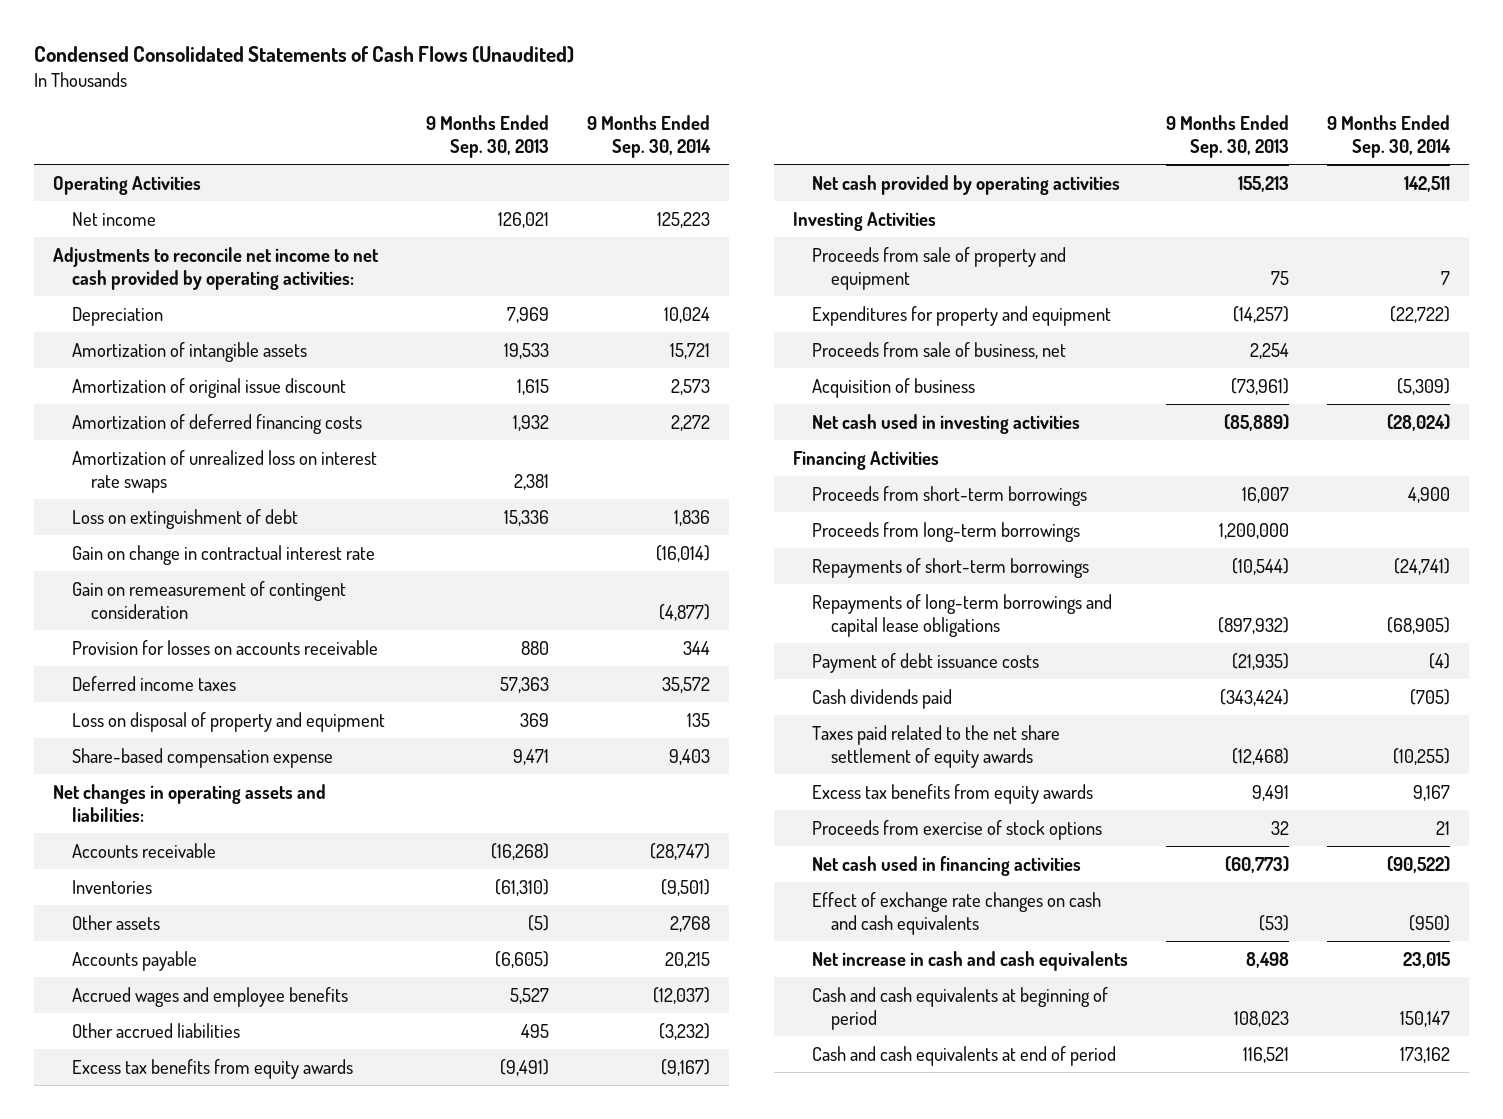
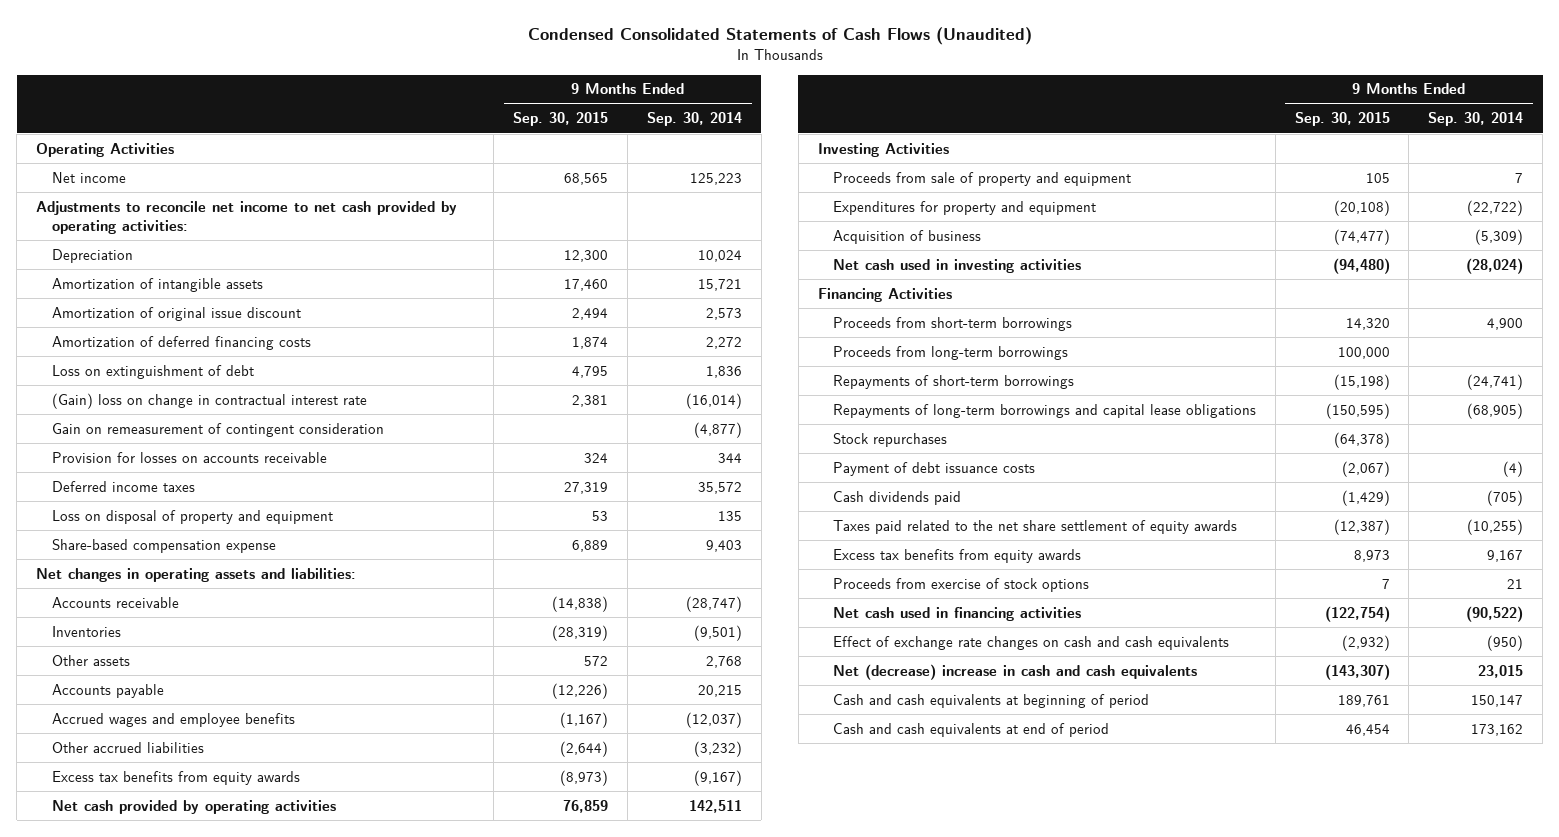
[425,115,549,159] 9 Months Ended Sep. 30, 2013 -> none
none -> [513,112,609,127] Sep. 30, 2015
[71,449,377,493] Amortization of unrealized loss on interest rate swaps -> none
[71,544,375,565] Gain on change in contractual interest rate -> [51,392,367,409] (Gain) loss on change in contractual interest rate
[812,341,1067,359] Proceeds from sale of business, net -> none
none -> [832,432,947,447] Stock repurchases
[812,950,1129,971] Net increase in cash and cash equivalents -> [832,663,1197,680] Net (decrease) increase in cash and cash equivalents

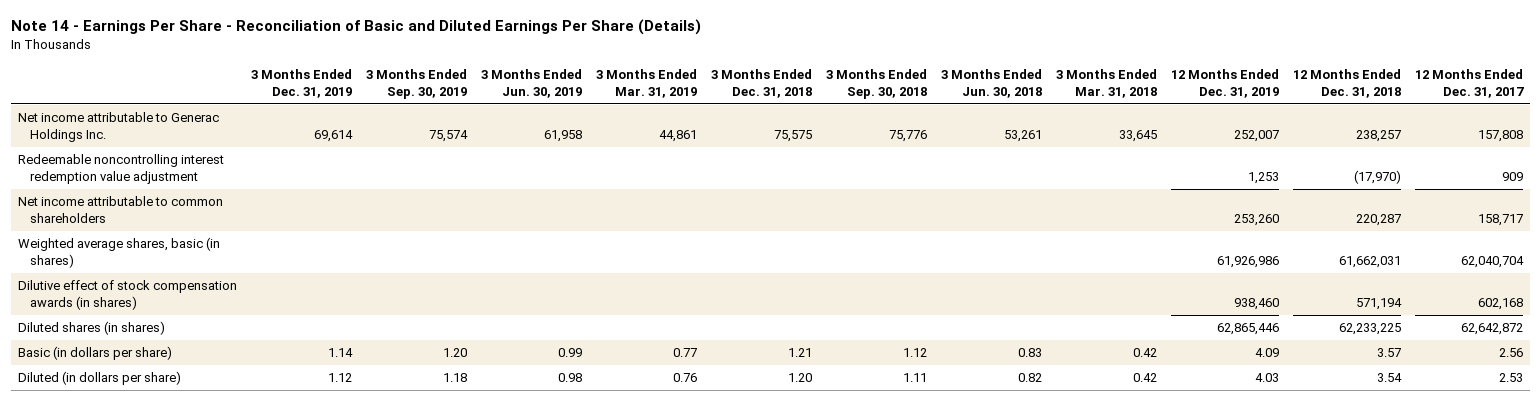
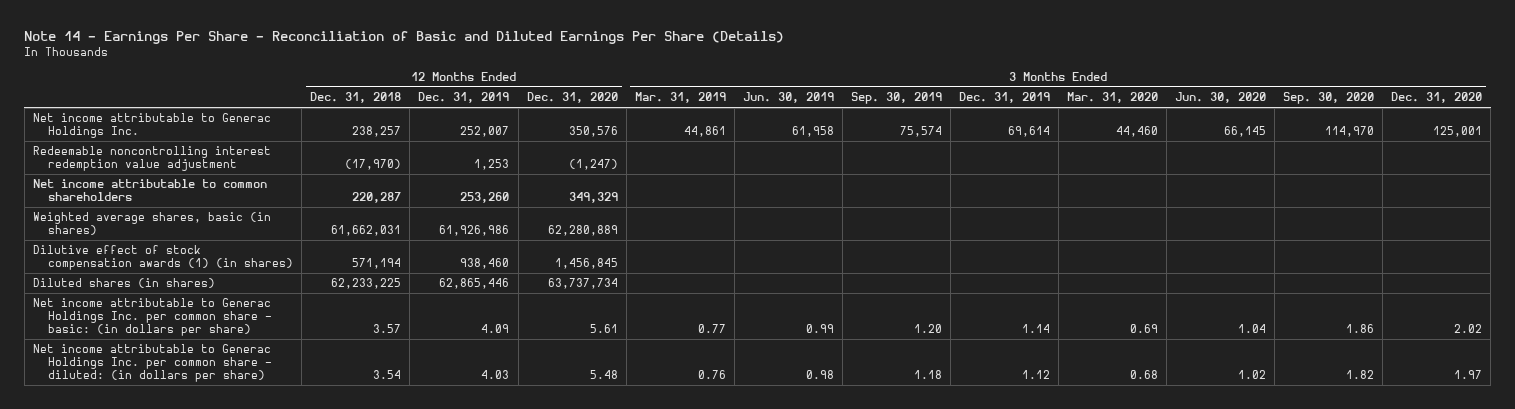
[710,69,812,99] 3 Months Ended Dec. 31, 2018 -> none
[825,69,927,100] 3 Months Ended Sep. 30, 2018 -> none
[940,69,1042,99] 3 Months Ended Jun. 30, 2018 -> none
[1055,69,1157,99] 3 Months Ended Mar. 31, 2018 -> none
[1414,69,1524,99] 12 Months Ended Dec. 31, 2017 -> none
none -> [526,92,618,104] Dec. 31, 2020
none -> [1066,92,1158,104] Mar. 31, 2020
none -> [1175,92,1267,104] Jun. 30, 2020
none -> [1283,92,1375,105] Sep. 30, 2020
none -> [1391,92,1483,104] Dec. 31, 2020
[17,280,237,310] Dilutive effect of stock compensation awards (in shares) -> [32,245,294,271] Dilutive effect of stock compensation awards (1) (in shares)
[17,346,172,361] Basic (in dollars per share) -> [32,298,273,337] Net income attributable to Generac Holdings Inc. per common share - basic: (in dollars per share)
[17,371,181,386] Diluted (in dollars per share) -> [32,344,273,383] Net income attributable to Generac Holdings Inc. per common share - diluted: (in dollars per share)

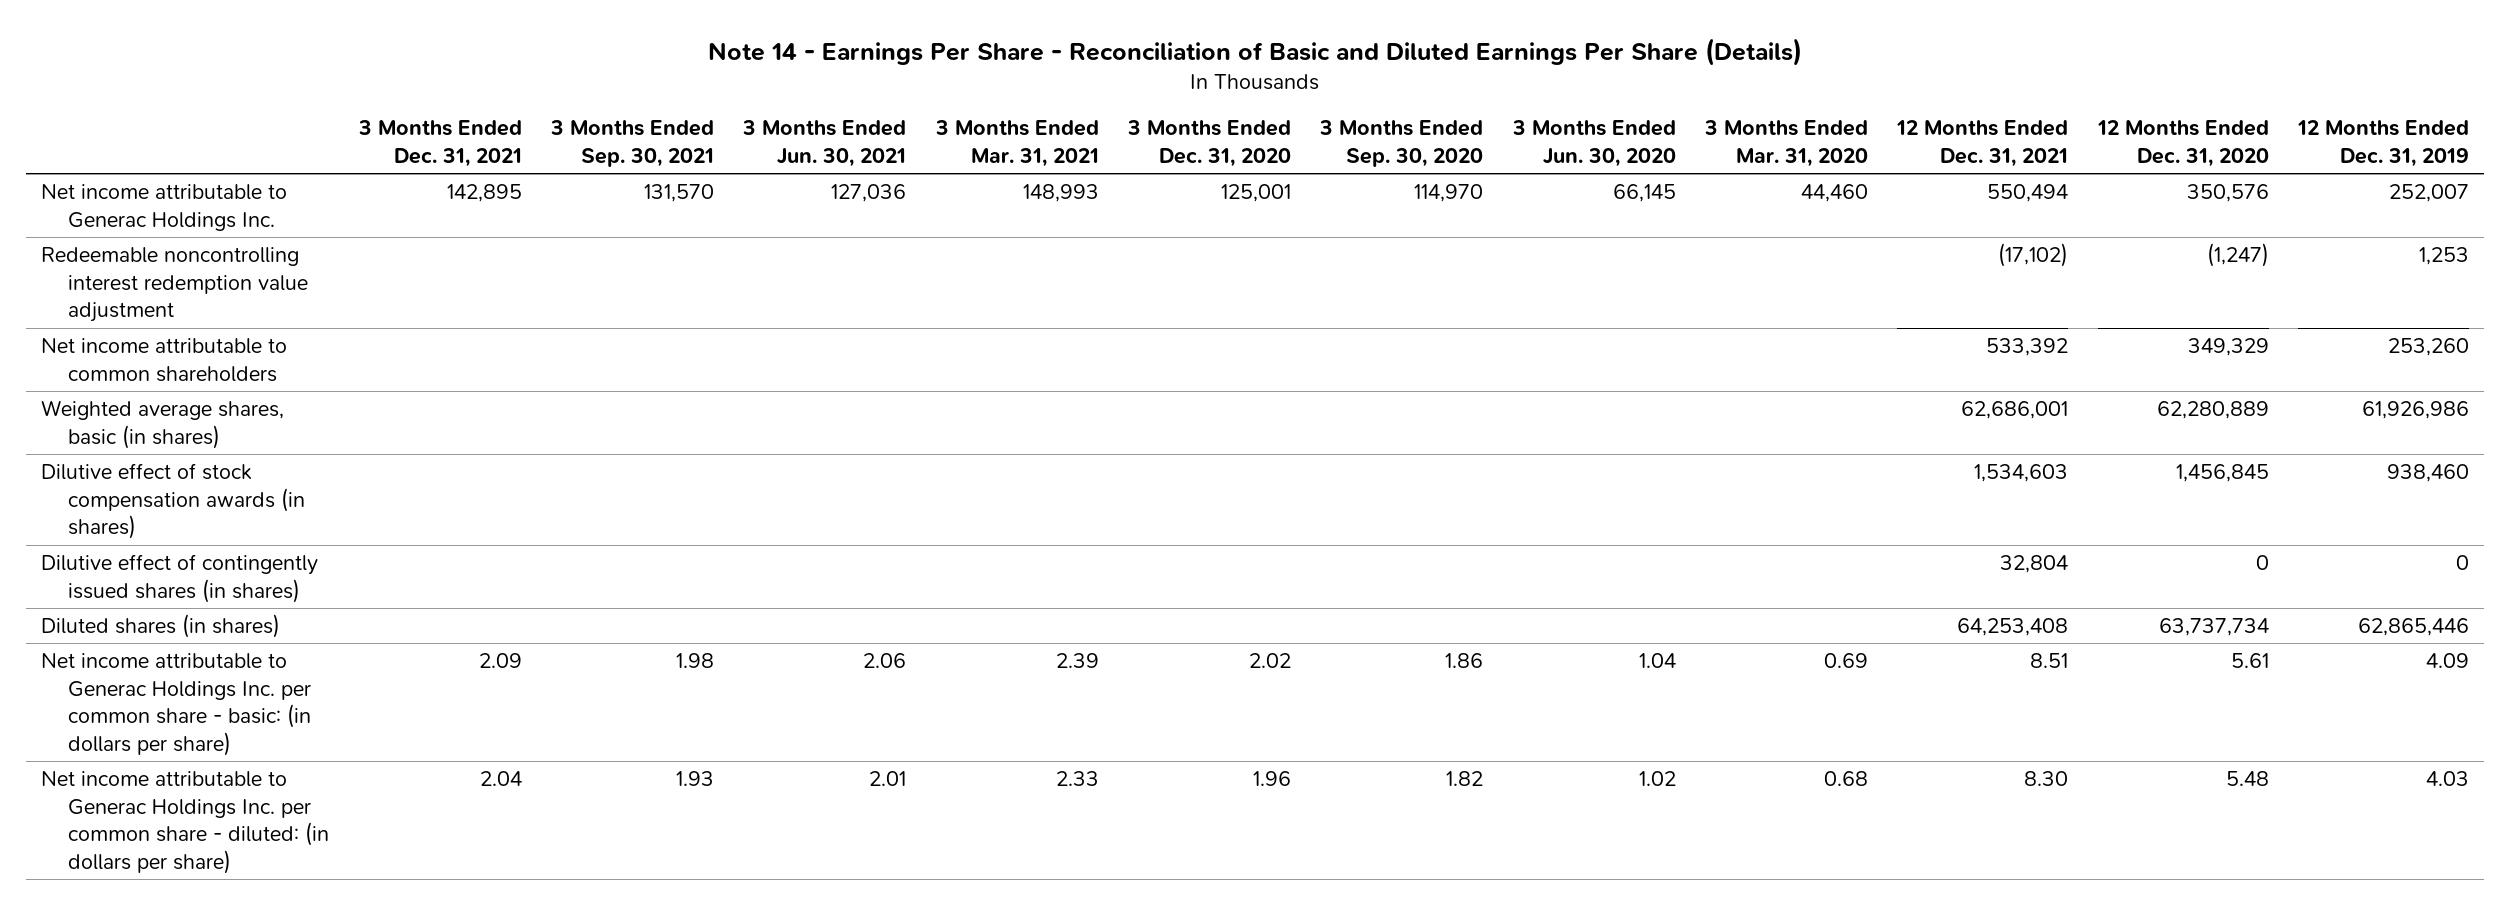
[310,92,402,104] Dec. 31, 2018 -> none
[634,92,726,104] Mar. 31, 2019 -> none
[742,92,834,104] Jun. 30, 2019 -> none
[850,92,942,105] Sep. 30, 2019 -> none
[958,92,1050,104] Dec. 31, 2019 -> none
none -> [357,120,522,167] 3 Months Ended Dec. 31, 2021
none -> [549,120,714,167] 3 Months Ended Sep. 30, 2021
none -> [742,120,907,167] 3 Months Ended Jun. 30, 2021
none -> [934,120,1099,167] 3 Months Ended Mar. 31, 2021
none -> [1896,120,2069,167] 12 Months Ended Dec. 31, 2021
[32,245,294,271] Dilutive effect of stock compensation awards (1) (in shares) -> [40,462,306,540] Dilutive effect of stock compensation awards (in shares)
none -> [40,553,318,603] Dilutive effect of contingently issued shares (in shares)
[1454,370,1483,380] 1.97 -> [1252,770,1291,786] 1.96

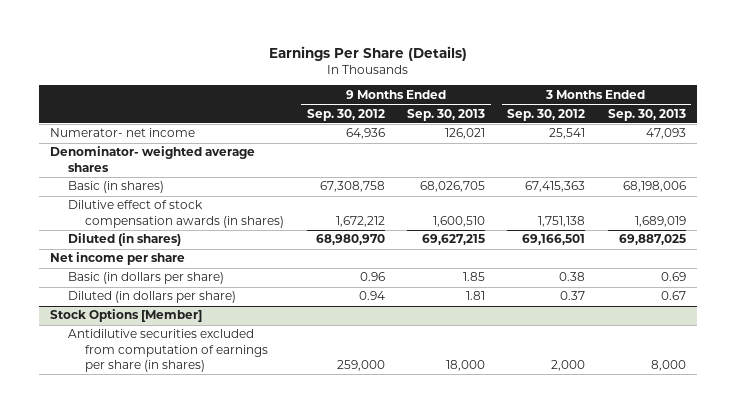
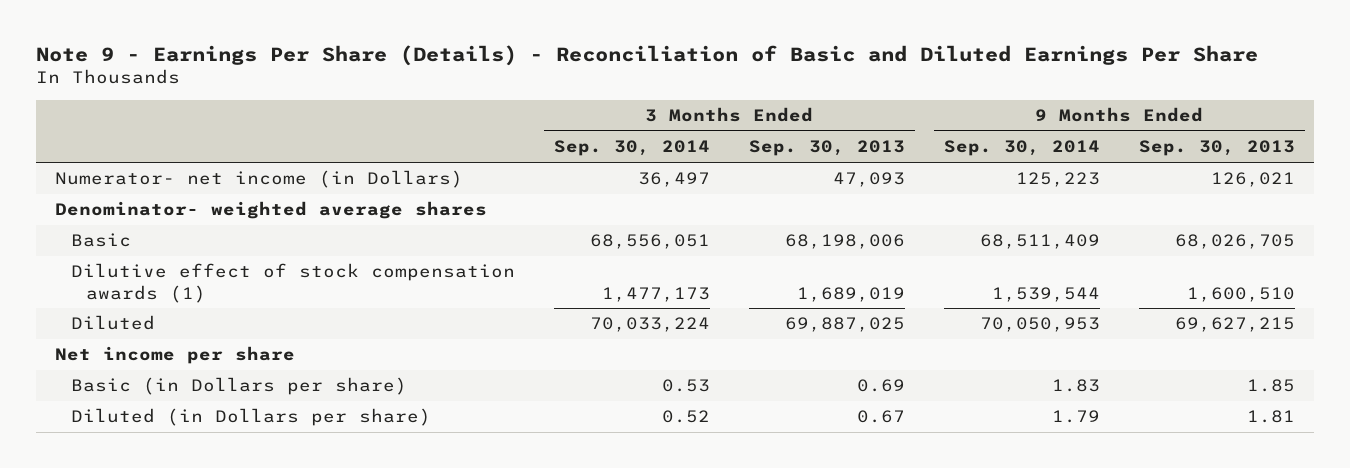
[268,45,467,61] Earnings Per Share (Details) -> [35,45,1258,67] Note 9 - Earnings Per Share (Details) - Reconciliation of Basic and Diluted Earnings Per Share
[306,108,385,121] Sep. 30, 2012 -> none
[507,108,586,121] Sep. 30, 2012 -> none
none -> [553,140,710,157] Sep. 30, 2014
none -> [943,140,1100,157] Sep. 30, 2014
[50,128,196,138] Numerator- net income -> [55,170,464,189] Numerator- net income (in Dollars)
[67,181,164,194] Basic (in shares) -> [70,233,131,248] Basic
[67,200,285,228] Dilutive effect of stock compensation awards (in shares) -> [70,263,515,303] Dilutive effect of stock compensation awards (1)
[67,233,181,247] Diluted (in shares) -> [70,315,155,331] Diluted
[50,309,203,323] Stock Options [Member] -> none
[67,329,269,373] Antidilutive securities excluded from computation of earnings per share (in shares) -> none
[67,272,224,285] Basic (in dollars per share) -> [70,377,407,396] Basic (in Dollars per share)
[67,291,236,304] Diluted (in dollars per share) -> [70,408,431,427] Diluted (in Dollars per share)

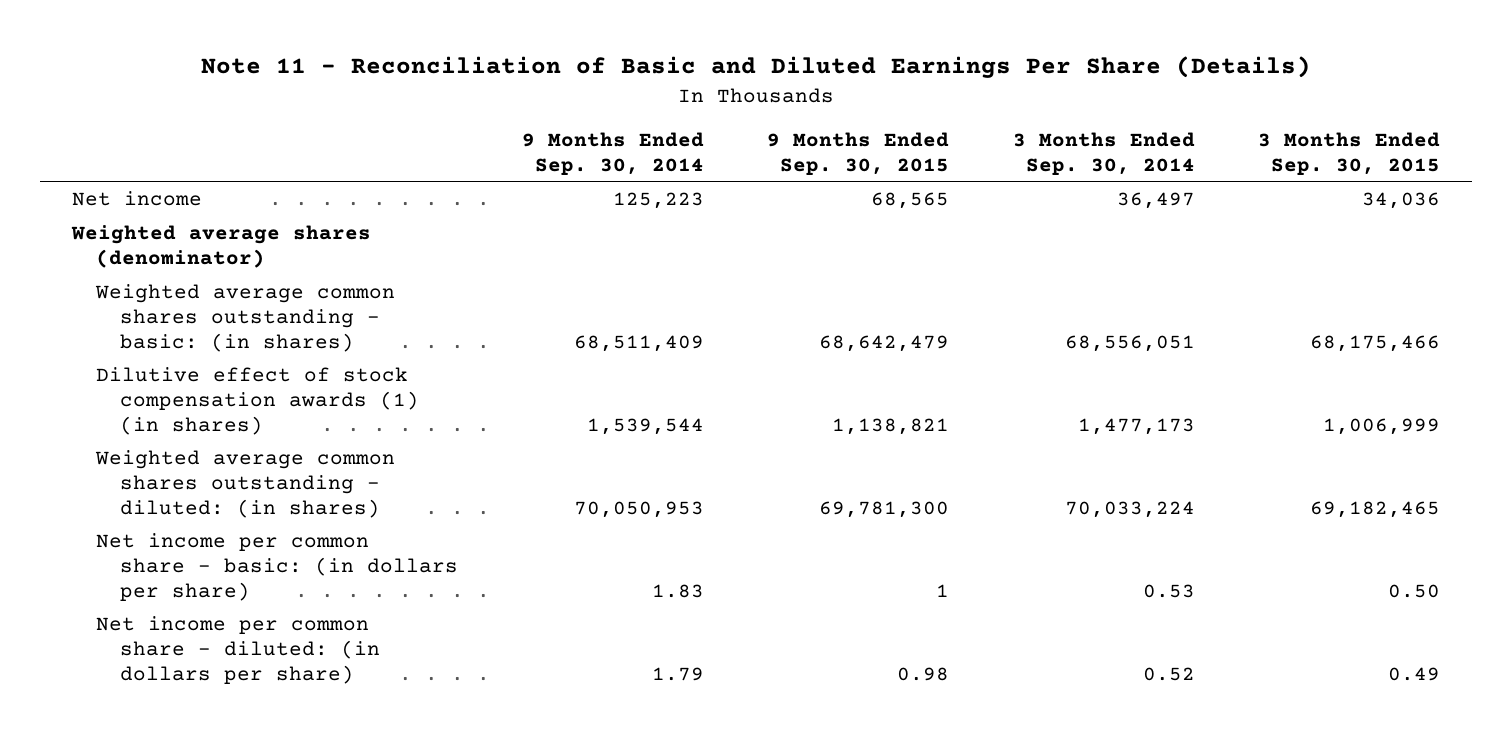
[35,45,1258,67] Note 9 - Earnings Per Share (Details) - Reconciliation of Basic and Diluted Earnings Per Share -> [200,55,1311,78] Note 11 - Reconciliation of Basic and Diluted Earnings Per Share (Details)
[748,140,905,157] Sep. 30, 2013 -> none
[1138,140,1295,157] Sep. 30, 2013 -> none
none -> [767,131,950,175] 9 Months Ended Sep. 30, 2015
none -> [1258,131,1441,175] 3 Months Ended Sep. 30, 2015
[55,346,296,365] Net income per share -> none
[55,170,464,189] Numerator- net income (in Dollars) -> [71,191,202,207] Net income
[55,201,488,220] Denominator- weighted average shares -> [70,225,371,268] Weighted average shares (denominator)
[70,233,131,248] Basic -> [94,284,395,352] Weighted average common shares outstanding - basic: (in shares)
[70,263,515,303] Dilutive effect of stock compensation awards (1) -> [95,367,420,435] Dilutive effect of stock compensation awards (1) (in shares)
[70,315,155,331] Diluted -> [94,450,395,518] Weighted average common shares outstanding - diluted: (in shares)
[70,377,407,396] Basic (in Dollars per share) -> [95,533,459,601] Net income per common share - basic: (in dollars per share)
[70,408,431,427] Diluted (in Dollars per share) -> [95,616,381,684] Net income per common share - diluted: (in dollars per share)

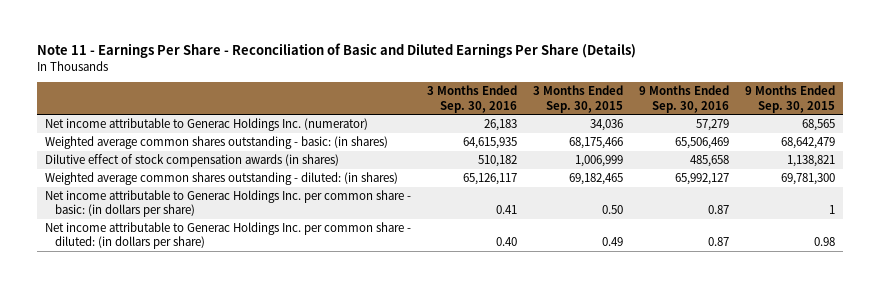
[200,55,1311,78] Note 11 - Reconciliation of Basic and Diluted Earnings Per Share (Details) -> [37,43,637,59] Note 11 - Earnings Per Share - Reconciliation of Basic and Diluted Earnings Per Share (Details)
[521,131,704,175] 9 Months Ended Sep. 30, 2014 -> none
[1012,131,1195,175] 3 Months Ended Sep. 30, 2014 -> none
none -> [427,85,518,113] 3 Months Ended Sep. 30, 2016
none -> [638,85,729,113] 9 Months Ended Sep. 30, 2016
[70,225,371,268] Weighted average shares (denominator) -> none
[71,191,202,207] Net income -> [45,118,369,132] Net income attributable to Generac Holdings Inc. (numerator)
[95,367,420,435] Dilutive effect of stock compensation awards (1) (in shares) -> [45,154,340,168] Dilutive effect of stock compensation awards (in shares)
[95,533,459,601] Net income per common share - basic: (in dollars per share) -> [45,190,412,218] Net income attributable to Generac Holdings Inc. per common share - basic: (in dollars per share)
[95,616,381,684] Net income per common share - diluted: (in dollars per share) -> [45,222,412,250] Net income attributable to Generac Holdings Inc. per common share - diluted: (in dollars per share)

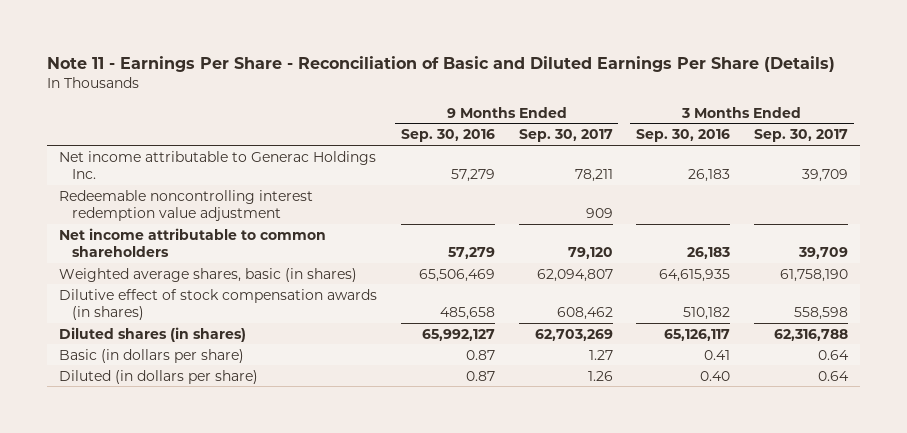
[532,85,623,113] 3 Months Ended Sep. 30, 2015 -> none
[744,85,835,113] 9 Months Ended Sep. 30, 2015 -> none
none -> [518,129,613,143] Sep. 30, 2017
none -> [753,129,848,143] Sep. 30, 2017
[45,118,369,132] Net income attributable to Generac Holdings Inc. (numerator) -> [59,150,377,179] Net income attributable to Generac Holdings Inc.
none -> [59,189,314,221] Redeemable noncontrolling interest redemption value adjustment
none -> [59,227,327,257] Net income attributable to common shareholders
[45,136,389,150] Weighted average common shares outstanding - basic: (in shares) -> [59,267,358,282] Weighted average shares, basic (in shares)
[45,172,399,186] Weighted average common shares outstanding - diluted: (in shares) -> [59,326,247,342] Diluted shares (in shares)
[45,190,412,218] Net income attributable to Generac Holdings Inc. per common share - basic: (in dollars per share) -> [59,348,245,363] Basic (in dollars per share)
[45,222,412,250] Net income attributable to Generac Holdings Inc. per common share - diluted: (in dollars per share) -> [59,369,259,384] Diluted (in dollars per share)

